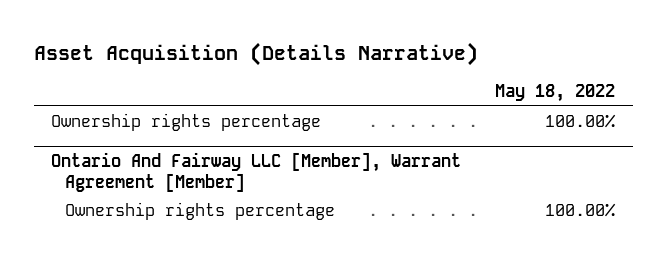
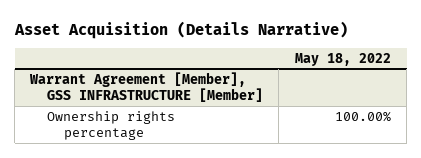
[50,113,321,132] Ownership rights percentage -> none
[50,151,461,192] Ontario And Fairway LLC [Member], Warrant Agreement [Member] -> none
none -> [29,71,264,102] Warrant Agreement [Member], GSS INFRASTRUCTURE [Member]

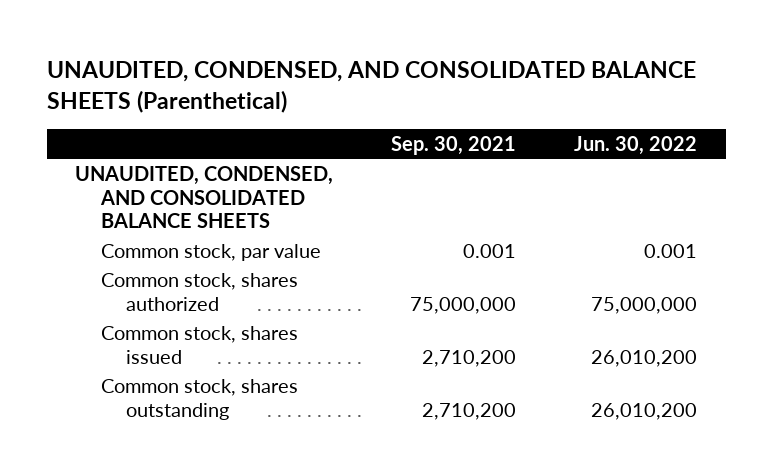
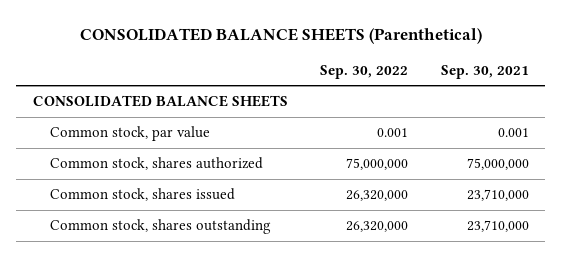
[46,60,696,114] UNAUDITED, CONDENSED, AND CONSOLIDATED BALANCE SHEETS (Parenthetical) -> [79,27,482,44] CONSOLIDATED BALANCE SHEETS (Parenthetical)
[573,136,697,156] Jun. 30, 2022 -> none
none -> [320,64,409,79] Sep. 30, 2022
[75,165,334,229] UNAUDITED, CONDENSED, AND CONSOLIDATED BALANCE SHEETS -> [32,95,288,108] CONSOLIDATED BALANCE SHEETS
[422,349,517,367] 2,710,200 -> [467,189,530,202] 23,710,000
[422,402,517,420] 2,710,200 -> [467,220,530,233] 23,710,000

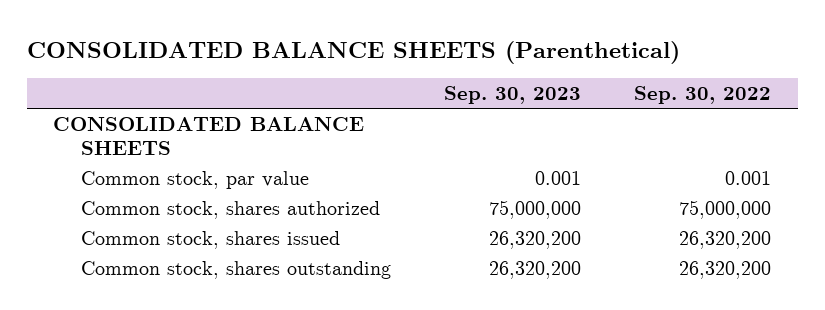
[441,64,530,79] Sep. 30, 2021 -> none
none -> [444,86,582,105] Sep. 30, 2023
[346,190,409,202] 26,320,000 -> [679,231,772,250] 26,320,200
[346,221,409,233] 26,320,000 -> [679,261,772,280] 26,320,200

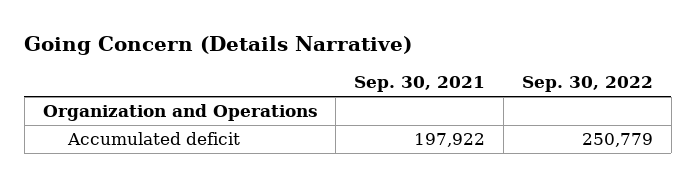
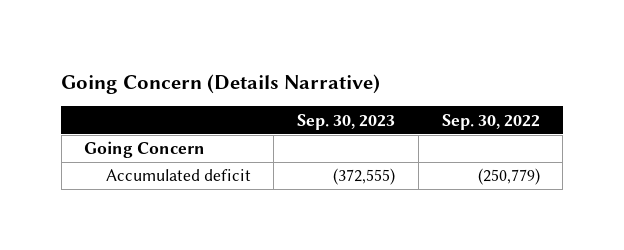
[354,76,486,93] Sep. 30, 2021 -> none
none -> [297,113,396,130] Sep. 30, 2023
[42,104,318,122] Organization and Operations -> none
none -> [84,141,206,159] Going Concern
[582,133,654,148] 250,779 -> [477,168,540,186] (250,779)

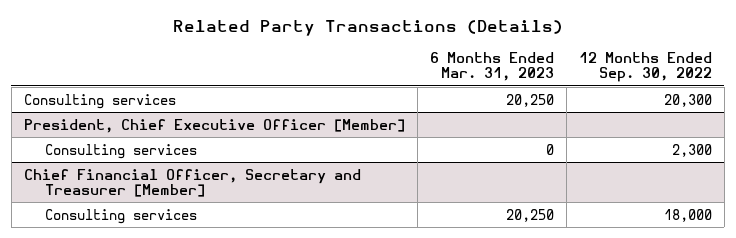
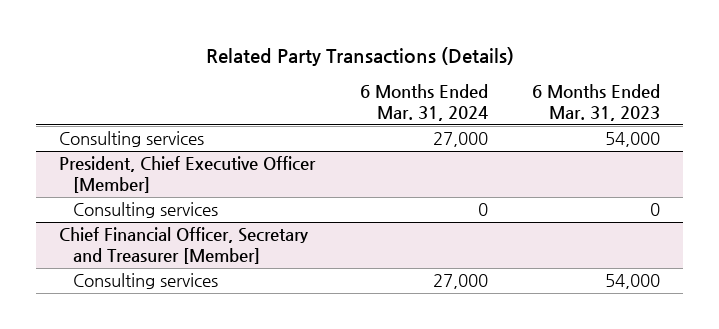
[578,51,712,83] 12 Months Ended Sep. 30, 2022 -> none
none -> [359,84,488,121] 6 Months Ended Mar. 31, 2024
[505,93,554,107] 20,250 -> [605,132,661,148] 54,000
[505,208,554,222] 20,250 -> [605,274,661,290] 54,000

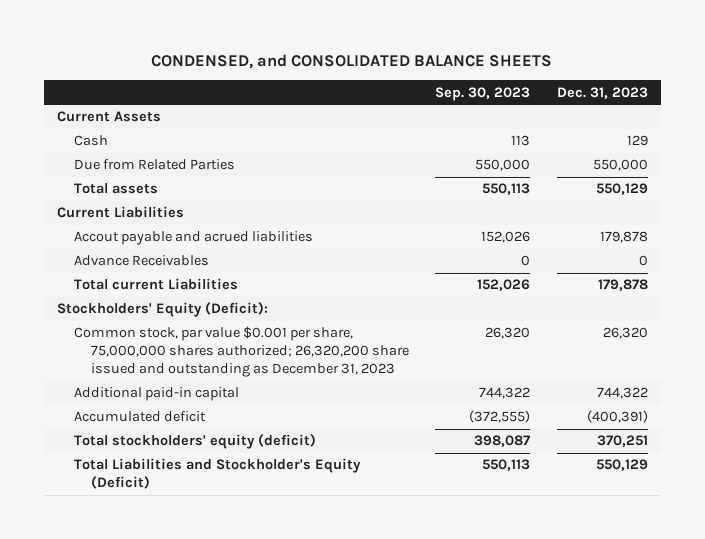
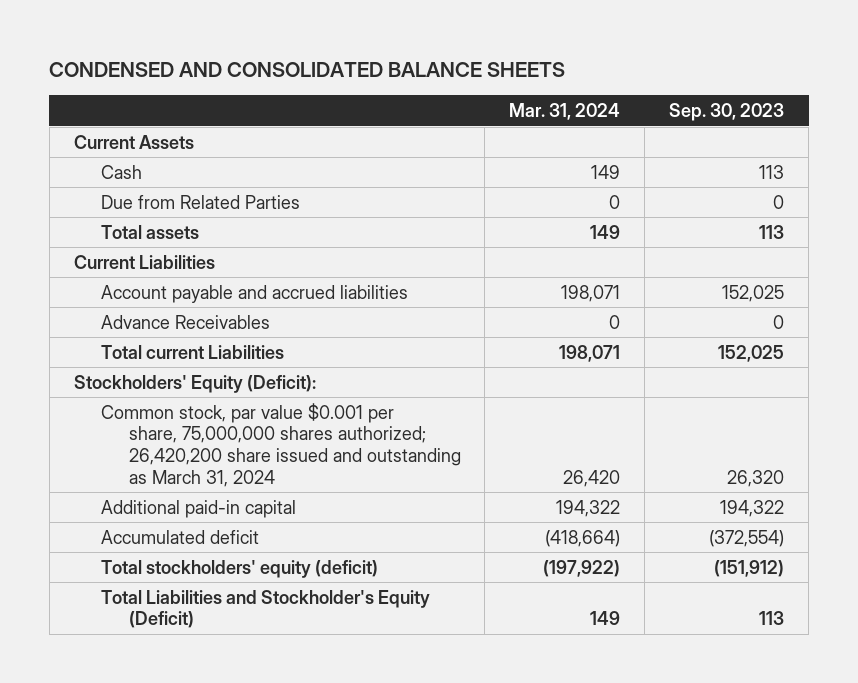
[151,53,553,69] CONDENSED, and CONSOLIDATED BALANCE SHEETS -> [49,62,566,78] CONDENSED AND CONSOLIDATED BALANCE SHEETS
[556,86,648,99] Dec. 31, 2023 -> none
none -> [509,102,621,120] Mar. 31, 2024
[475,159,531,172] 550,000 -> [773,194,785,209] 0
[482,183,531,196] 550,113 -> [759,224,785,239] 113
[73,231,313,246] Accout payable and acrued liabilities -> [101,284,409,303] Account payable and accrued liabilities
[481,231,531,244] 152,026 -> [722,284,785,302] 152,025
[477,279,531,292] 152,026 -> [718,344,785,362] 152,025
[73,326,409,378] Common stock, par value $0.001 per share, 75,000,000 shares authorized; 26,320,200 share issued and outstanding as December 31, 2023 -> [101,402,461,487] Common stock, par value $0.001 per share, 75,000,000 shares authorized; 26,420,200 share issued and outstanding as March 31, 2024
[479,387,531,400] 744,322 -> [720,499,785,517] 194,322
[469,410,531,424] (372,555) -> [709,529,785,547] (372,554)
[474,435,531,448] 398,087 -> [714,559,785,577] (151,912)
[482,459,531,472] 550,113 -> [759,611,785,626] 113

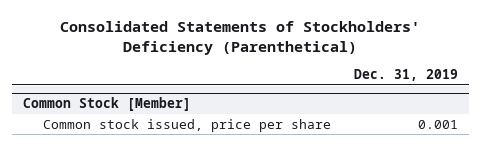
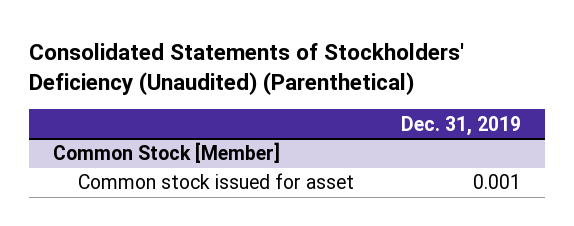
[60,20,421,55] Consolidated Statements of Stockholders' Deficiency (Parenthetical) -> [29,42,465,95] Consolidated Statements of Stockholders' Deficiency (Unaudited) (Parenthetical)
[43,118,332,132] Common stock issued, price per share -> [77,173,354,190] Common stock issued for asset

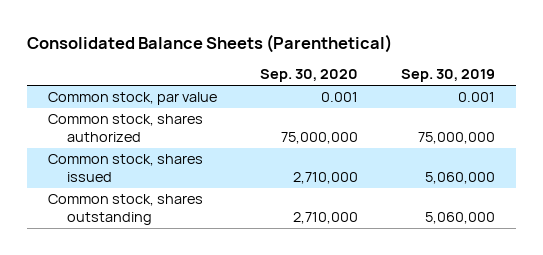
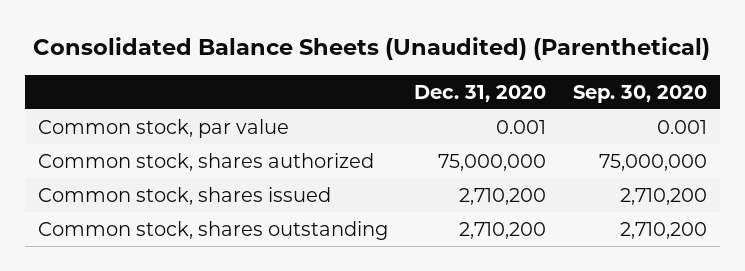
[26,33,392,53] Consolidated Balance Sheets (Parenthetical) -> [33,37,711,61] Consolidated Balance Sheets (Unaudited) (Parenthetical)
[400,69,495,83] Sep. 30, 2019 -> none
none -> [414,84,547,102] Dec. 31, 2020
[292,171,358,184] 2,710,000 -> [620,187,708,205] 2,710,200
[292,211,358,224] 2,710,000 -> [620,221,708,239] 2,710,200

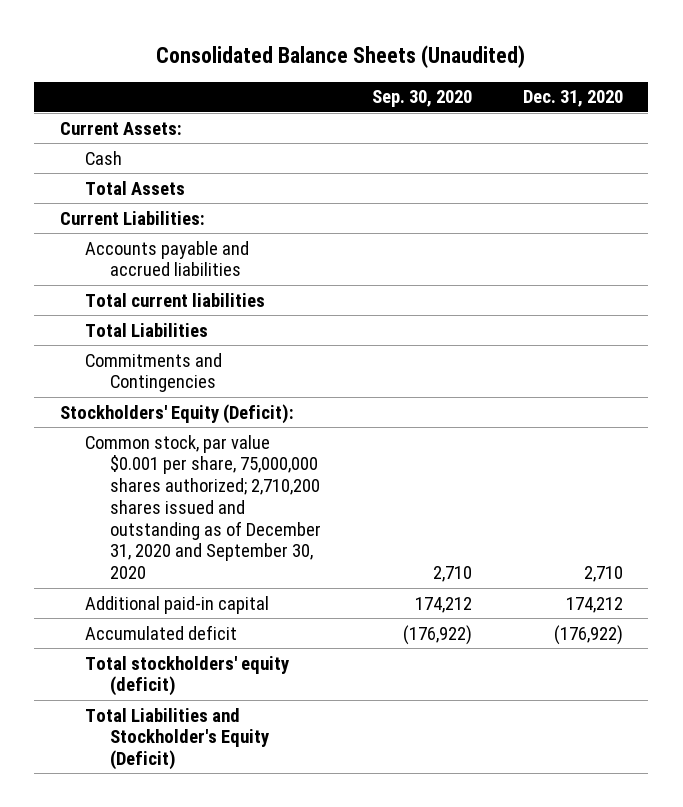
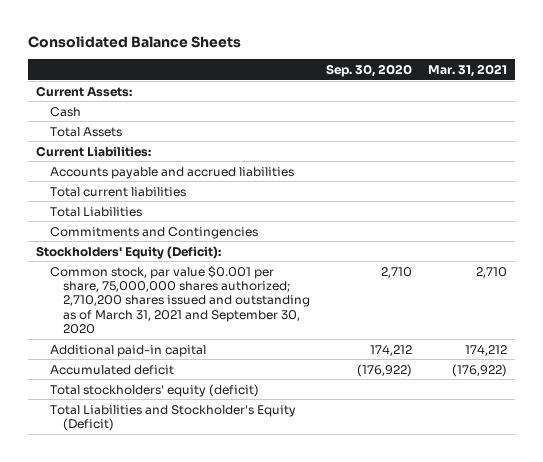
[156,45,526,69] Consolidated Balance Sheets (Unaudited) -> [28,36,242,49] Consolidated Balance Sheets
[522,90,623,108] Dec. 31, 2020 -> none
none -> [427,64,507,78] Mar. 31, 2021
[84,434,321,580] Common stock, par value $0.001 per share, 75,000,000 shares authorized; 2,710,200 shares issued and outstanding as of December 31, 2020 and September 30, 2020 -> [49,265,310,335] Common stock, par value $0.001 per share, 75,000,000 shares authorized; 2,710,200 shares issued and outstanding as of March 31, 2021 and September 30, 2020

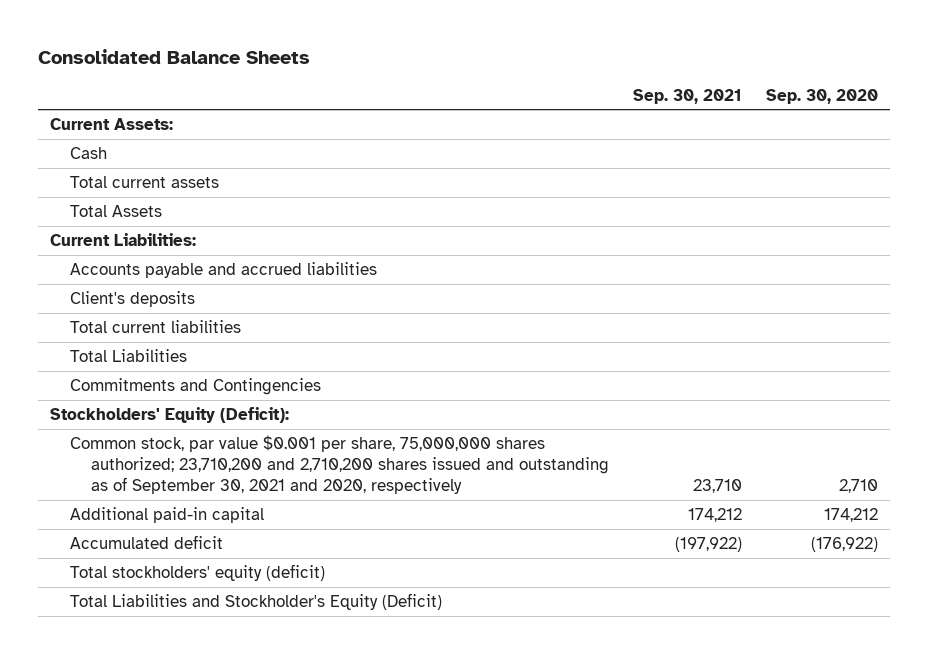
[427,64,507,78] Mar. 31, 2021 -> none
none -> [632,88,742,104] Sep. 30, 2021
none -> [70,176,220,189] Total current assets
none -> [70,291,196,308] Client's deposits
[49,265,310,335] Common stock, par value $0.001 per share, 75,000,000 shares authorized; 2,710,200 shares issued and outstanding as of March 31, 2021 and September 30, 2020 -> [70,435,610,495] Common stock, par value $0.001 per share, 75,000,000 shares authorized; 23,710,200 and 2,710,200 shares issued and outstanding as of September 30, 2021 and 2020, respectively

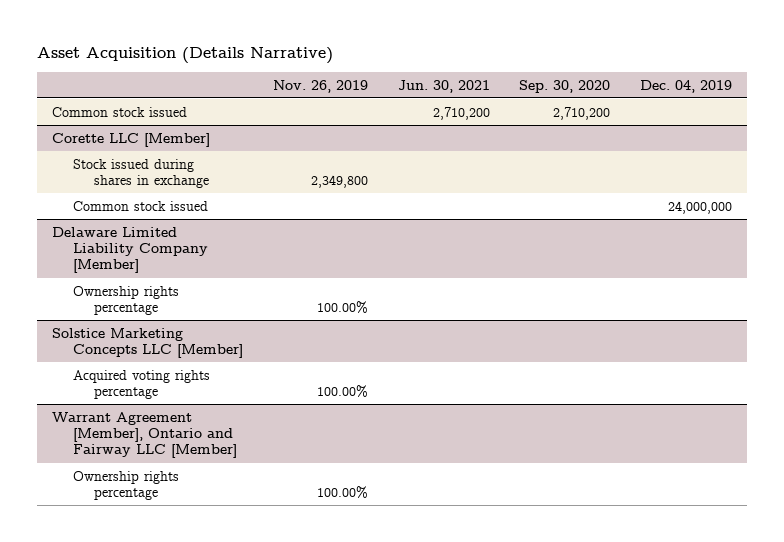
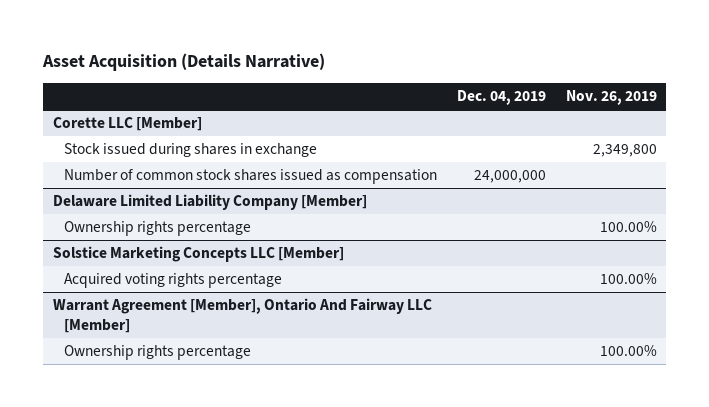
[397,79,490,93] Jun. 30, 2021 -> none
[519,79,611,93] Sep. 30, 2020 -> none
[52,106,188,117] Common stock issued -> none
[73,200,209,211] Common stock issued -> none
none -> [64,169,438,185] Number of common stock shares issued as compensation
[52,411,238,459] Warrant Agreement [Member], Ontario and Fairway LLC [Member] -> [52,298,432,334] Warrant Agreement [Member], Ontario And Fairway LLC [Member]

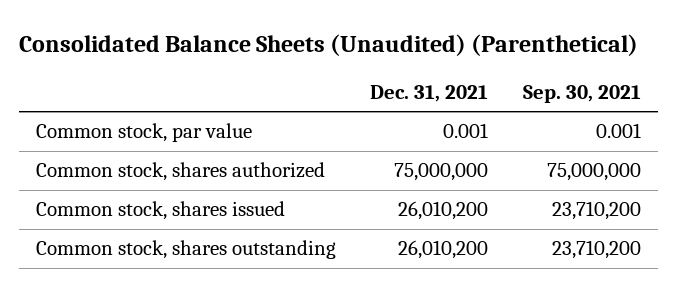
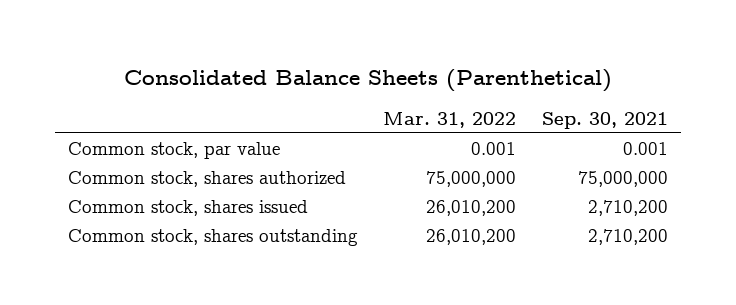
[19,33,639,56] Consolidated Balance Sheets (Unaudited) (Parenthetical) -> [123,68,612,92] Consolidated Balance Sheets (Parenthetical)
[370,84,489,102] Dec. 31, 2021 -> none
none -> [383,111,517,128] Mar. 31, 2022
[551,201,641,221] 23,710,200 -> [587,200,668,217] 2,710,200
[551,240,641,260] 23,710,200 -> [587,229,668,246] 2,710,200

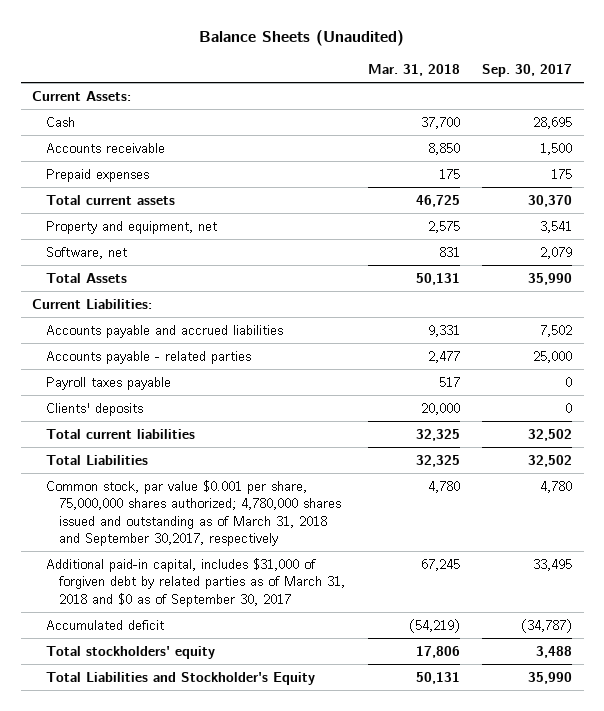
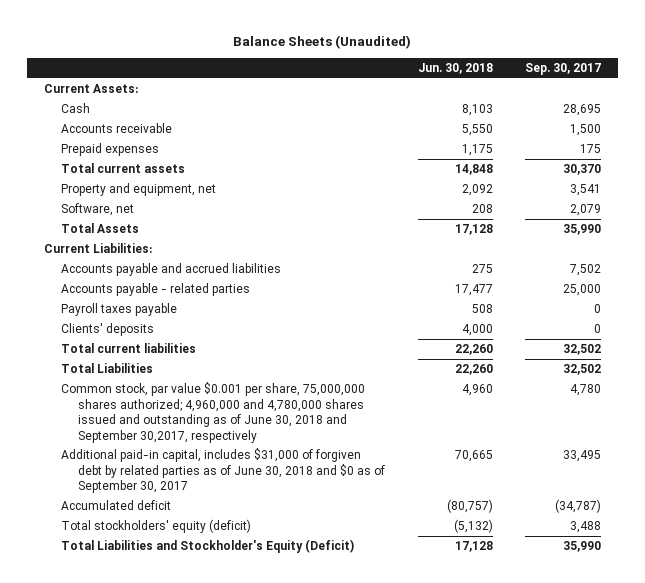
[367,64,460,77] Mar. 31, 2018 -> none
none -> [417,62,493,74] Jun. 30, 2018
[45,479,342,546] Common stock, par value $0.001 per share, 75,000,000 shares authorized; 4,780,000 shares issued and outstanding as of March 31, 2018 and September 30,2017, respectively -> [60,382,365,443] Common stock, par value $0.001 per share, 75,000,000 shares authorized; 4,960,000 and 4,780,000 shares issued and outstanding as of June 30, 2018 and September 30,2017, respectively
[45,557,346,607] Additional paid-in capital, includes $31,000 of forgiven debt by related parties as of March 31, 2018 and $0 as of September 30, 2017 -> [60,448,386,494] Additional paid-in capital, includes $31,000 of forgiven debt by related parties as of June 30, 2018 and $0 as of September 30, 2017
[45,645,215,659] Total stockholders' equity -> [60,519,251,534] Total stockholders' equity (deficit)
[45,671,315,685] Total Liabilities and Stockholder's Equity -> [60,539,354,554] Total Liabilities and Stockholder's Equity (Deficit)

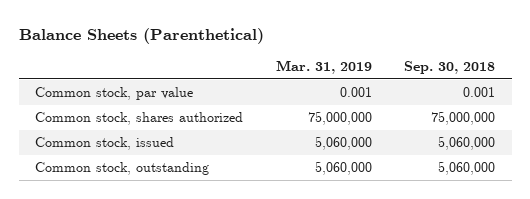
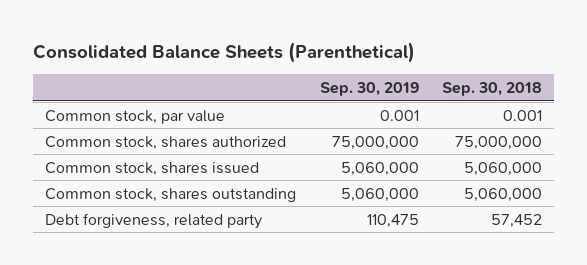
[18,27,264,44] Balance Sheets (Parenthetical) -> [33,42,416,64] Consolidated Balance Sheets (Parenthetical)
[275,59,372,74] Mar. 31, 2019 -> none
none -> [319,82,419,97] Sep. 30, 2019
[35,137,175,151] Common stock, issued -> [45,161,260,176] Common stock, shares issued
[35,162,210,176] Common stock, outstanding -> [45,187,297,202] Common stock, shares outstanding
none -> [45,212,263,229] Debt forgiveness, related party

